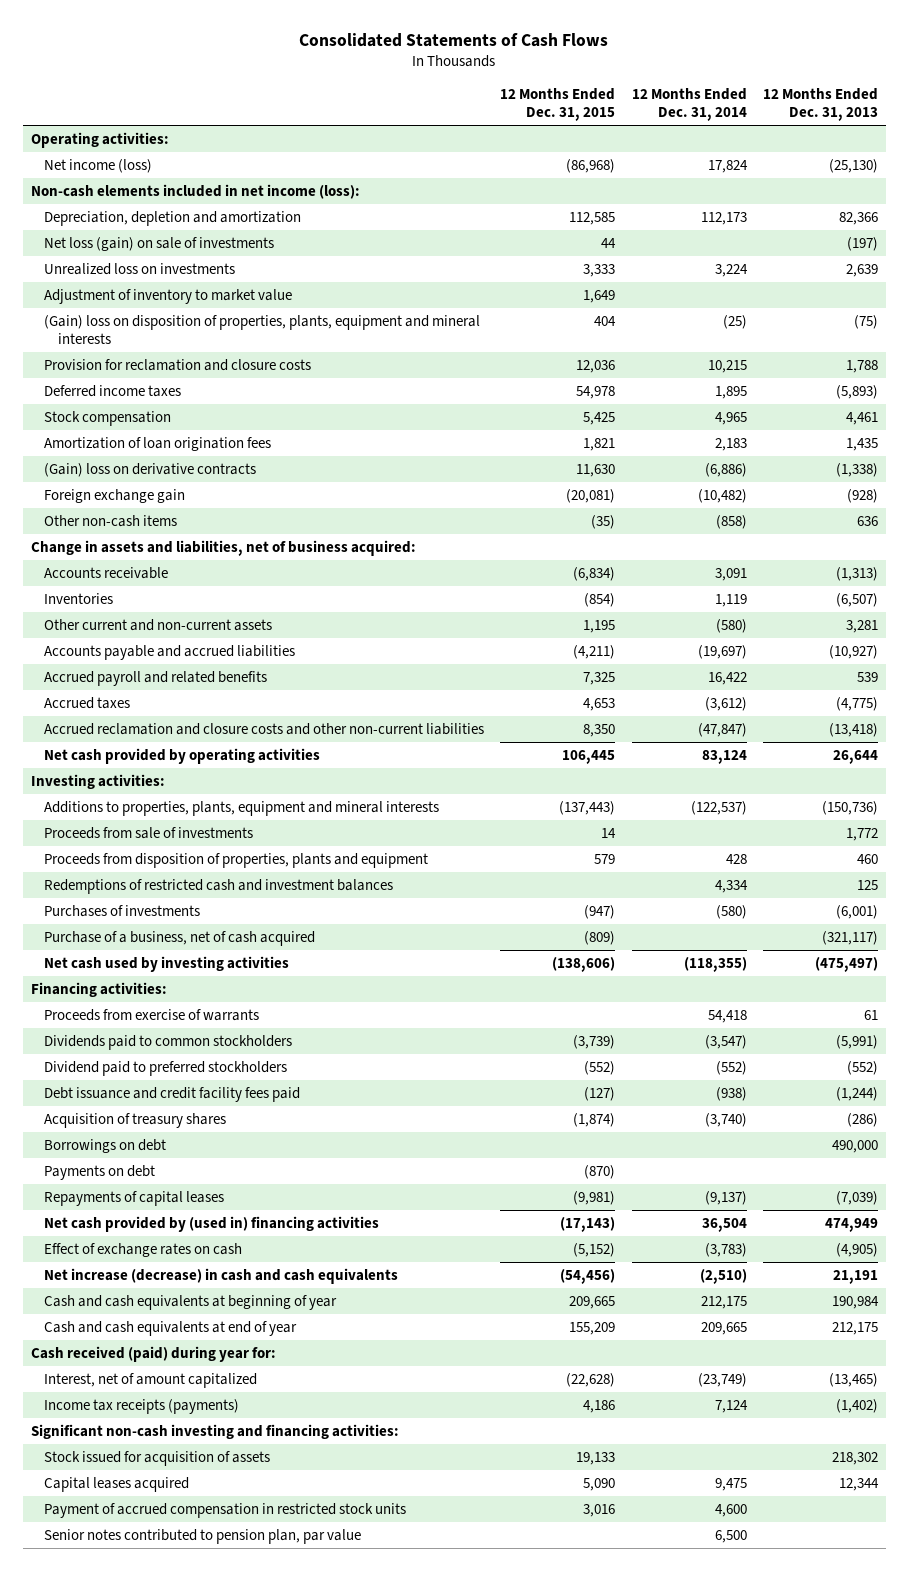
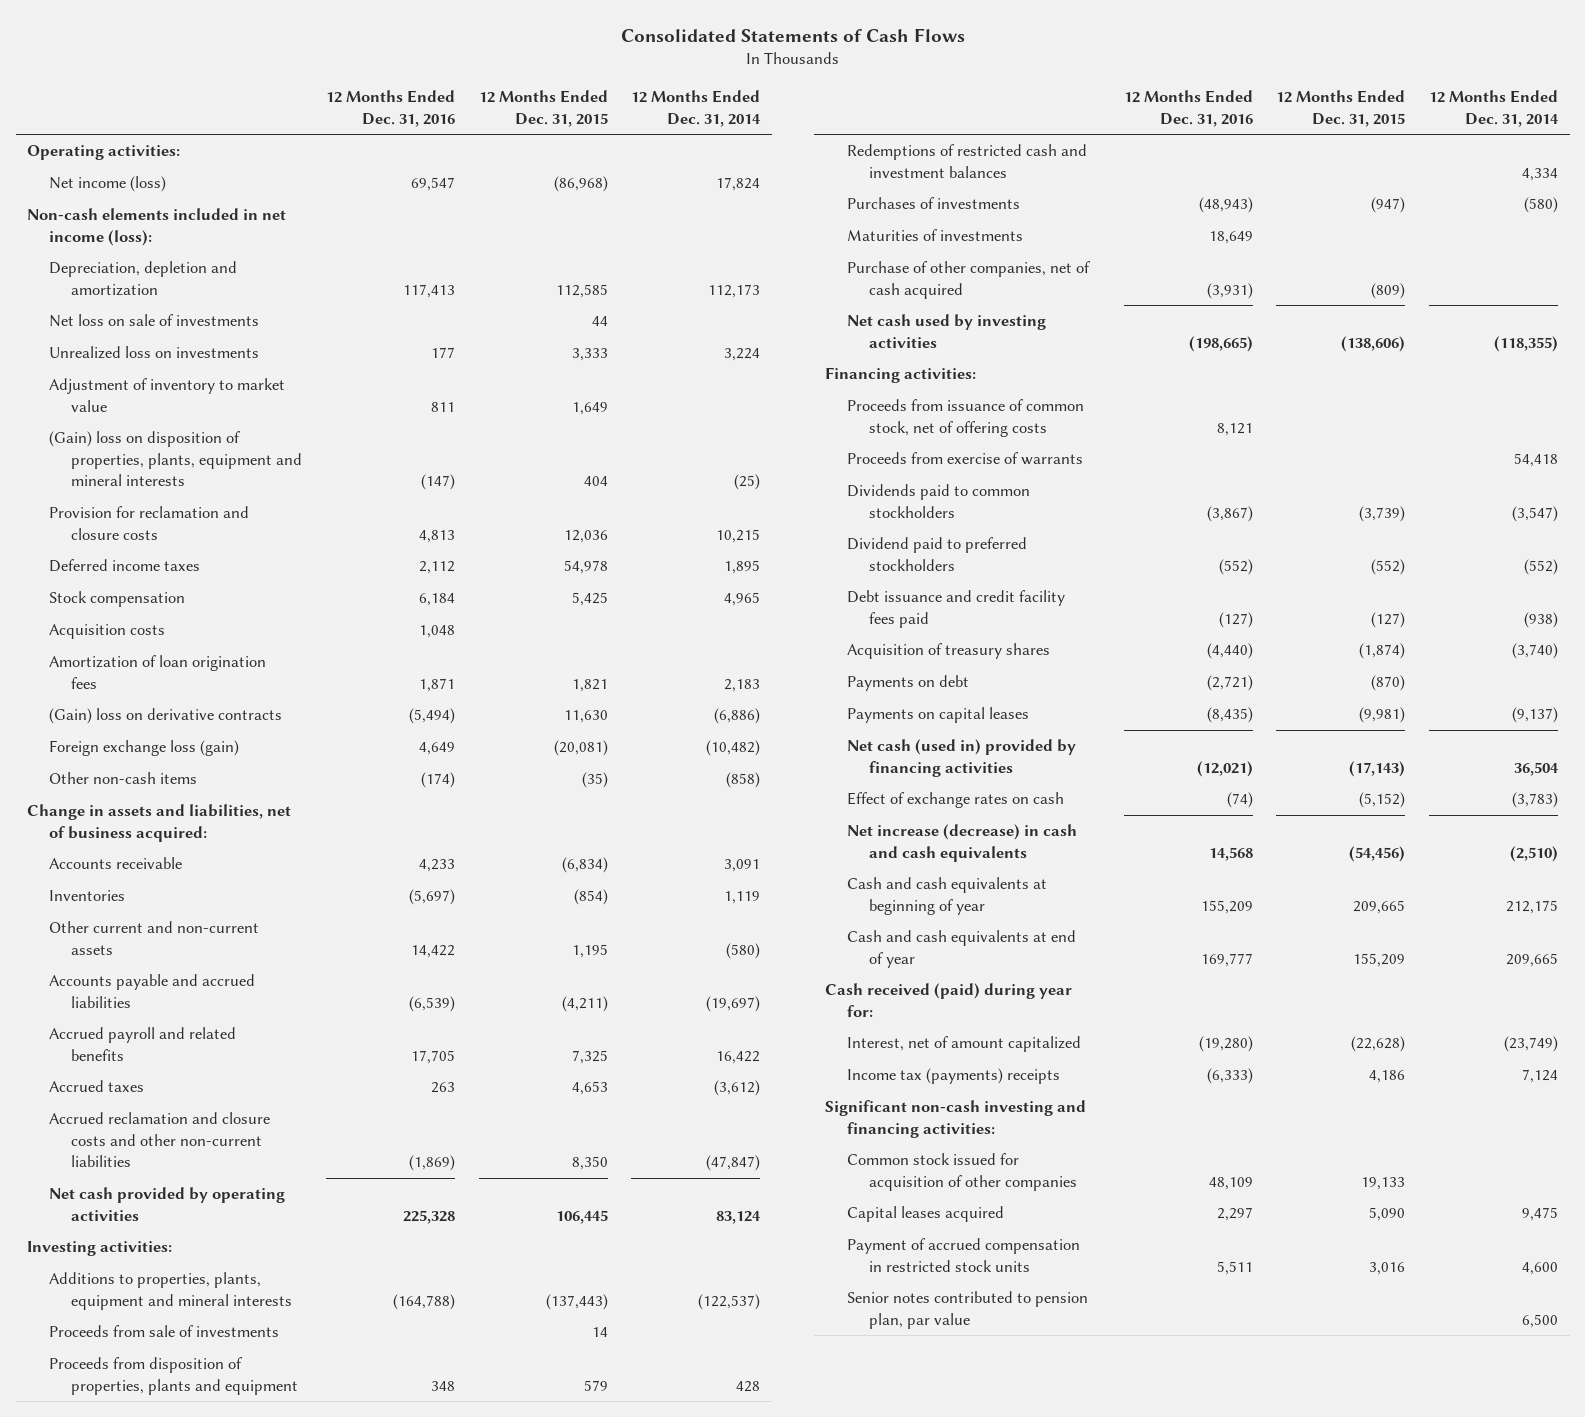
[762,88,878,122] 12 Months Ended Dec. 31, 2013 -> none
none -> [325,90,455,127] 12 Months Ended Dec. 31, 2016
[44,236,275,251] Net loss (gain) on sale of investments -> [49,314,260,328] Net loss on sale of investments
none -> [49,624,166,640] Acquisition costs
[44,488,186,503] Foreign exchange gain -> [49,740,240,757] Foreign exchange loss (gain)
none -> [847,229,1024,242] Maturities of investments
[44,930,316,946] Purchase of a business, net of cash acquired -> [847,261,1091,299] Purchase of other companies, net of cash acquired
none -> [847,399,1085,437] Proceeds from issuance of common stock, net of offering costs
[44,1138,167,1153] Borrowings on debt -> none
[44,1190,225,1206] Repayments of capital leases -> [847,707,1030,724] Payments on capital leases
[44,1215,380,1232] Net cash provided by (used in) financing activities -> [847,739,1077,777] Net cash (used in) provided by financing activities
[44,1398,240,1414] Income tax receipts (payments) -> [847,1068,1061,1085] Income tax (payments) receipts
[44,1450,271,1466] Stock issued for acquisition of assets -> [847,1153,1078,1191] Common stock issued for acquisition of other companies

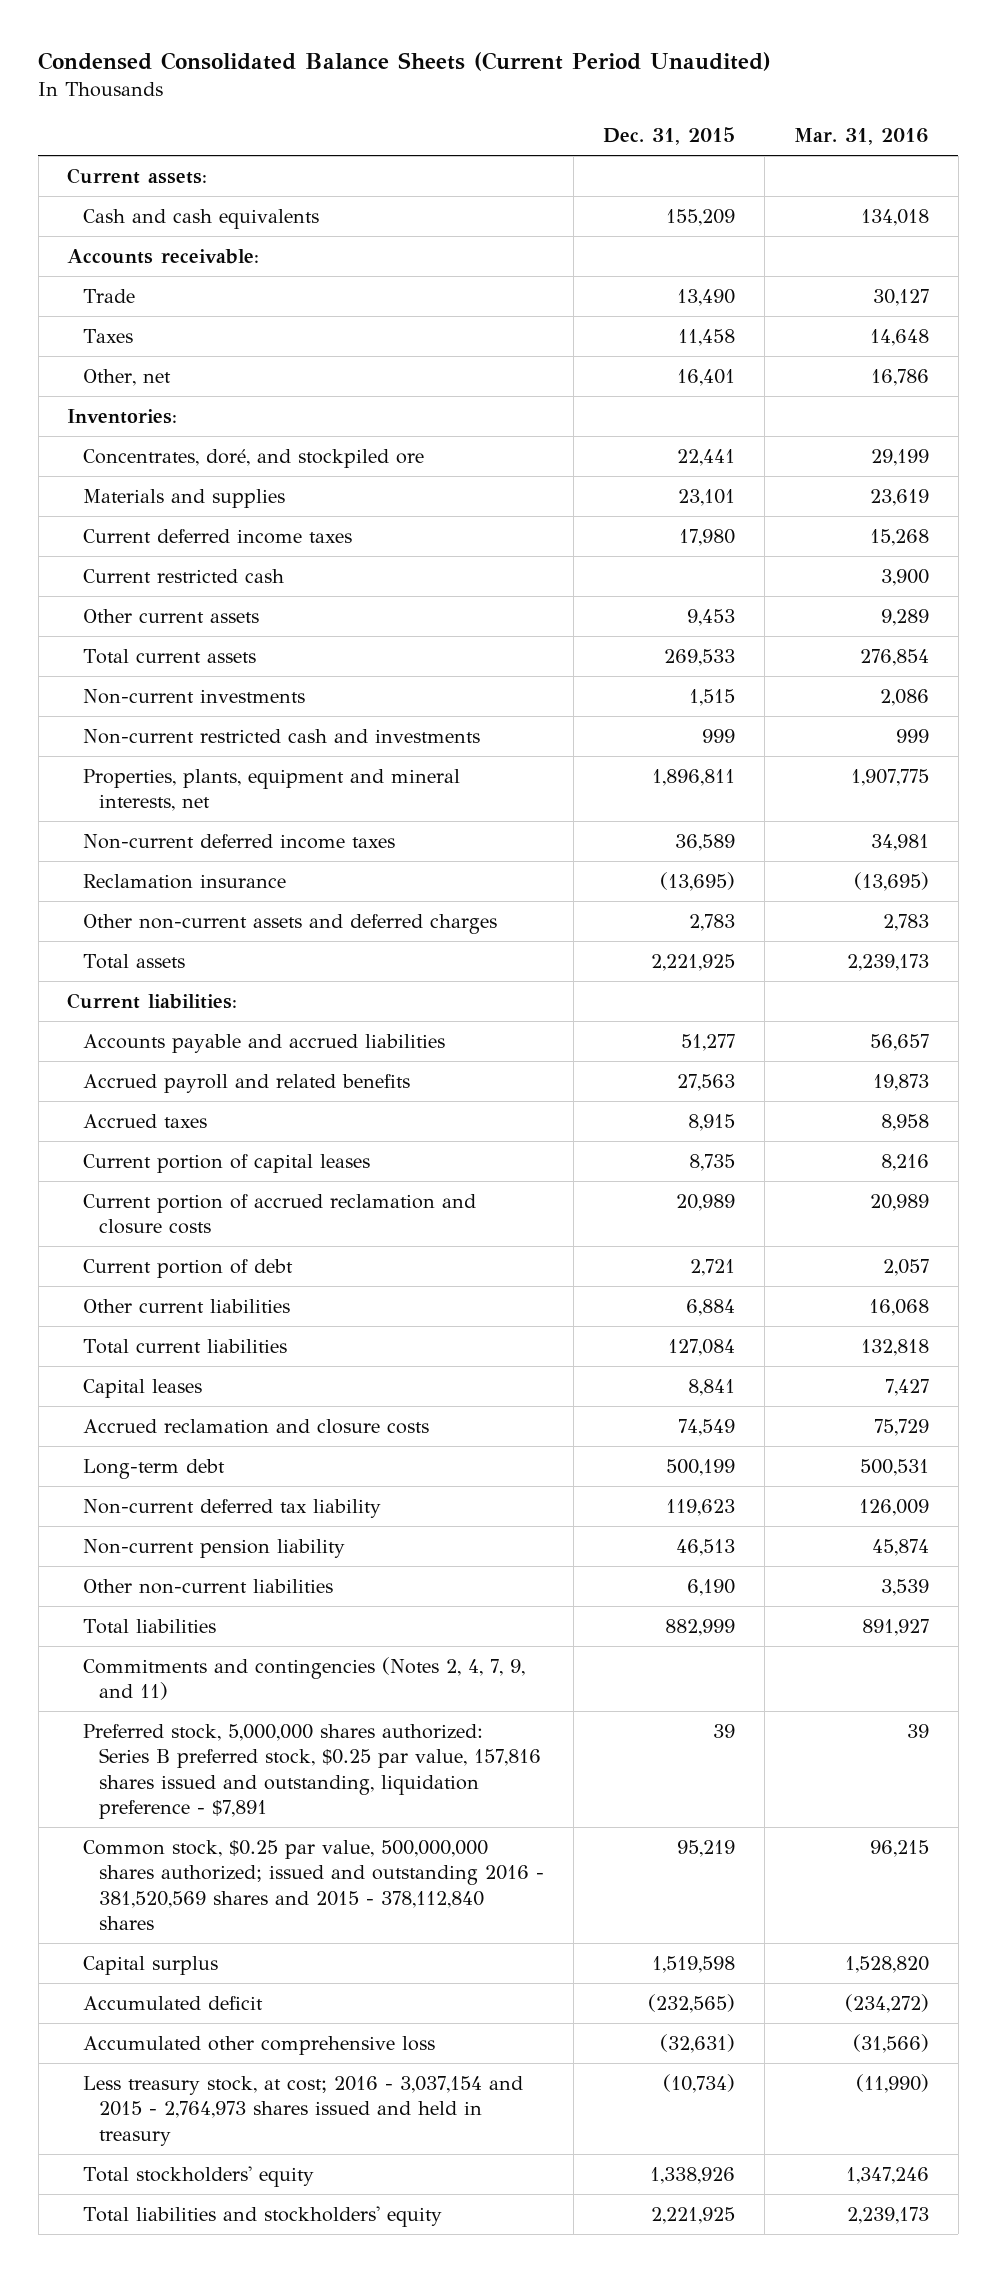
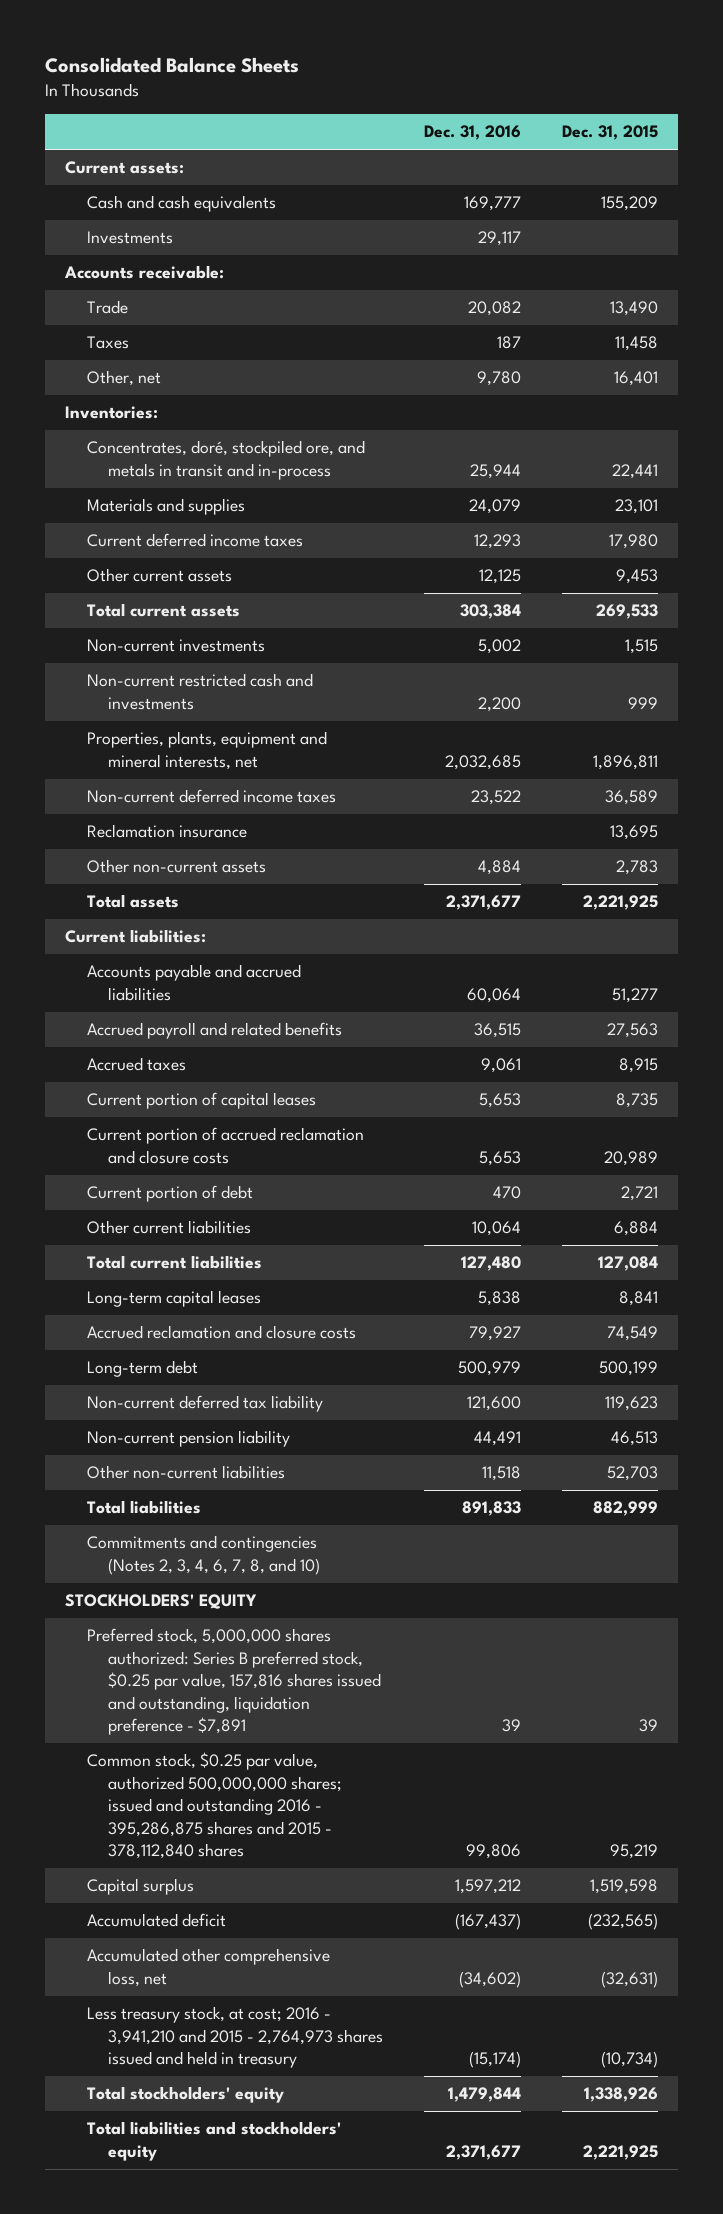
[38,51,772,71] Condensed Consolidated Balance Sheets (Current Period Unaudited) -> [44,57,299,74] Consolidated Balance Sheets
[793,128,929,146] Mar. 31, 2016 -> none
none -> [423,125,521,141] Dec. 31, 2016
none -> [86,231,173,245] Investments
[83,448,425,468] Concentrates, doré, and stockpiled ore -> [86,440,365,480] Concentrates, doré, stockpiled ore, and metals in transit and in-process
[83,568,285,583] Current restricted cash -> none
[659,871,735,891] (13,695) -> [609,825,658,841] 13,695
[83,913,498,934] Other non-current assets and deferred charges -> [86,859,266,874] Other non-current assets
[83,1378,203,1398] Capital leases -> [86,1290,261,1308] Long-term capital leases
[686,1578,735,1596] 6,190 -> [606,1466,658,1482] 52,703
[83,1656,526,1701] Commitments and contingencies (Notes 2, 4, 7, 9, and 11) -> [86,1535,320,1575] Commitments and contingencies (Notes 2, 3, 4, 6, 7, 8, and 10)
none -> [65,1594,258,1610] STOCKHOLDERS' EQUITY
[83,1839,545,1931] Common stock, $0.25 par value, 500,000,000 shares authorized; issued and outstanding 2016 - 381,520,569 shares and 2015 - 378,112,840 shares -> [86,1752,342,1860] Common stock, $0.25 par value, authorized 500,000,000 shares; issued and outstanding 2016 - 395,286,875 shares and 2015 - 378,112,840 shares
[83,2035,436,2055] Accumulated other comprehensive loss -> [86,1948,330,1987] Accumulated other comprehensive loss, net
[83,2075,524,2146] Less treasury stock, at cost; 2016 - 3,037,154 and 2015 - 2,764,973 shares issued and held in treasury -> [86,2006,383,2069] Less treasury stock, at cost; 2016 - 3,941,210 and 2015 - 2,764,973 shares issued and held in treasury

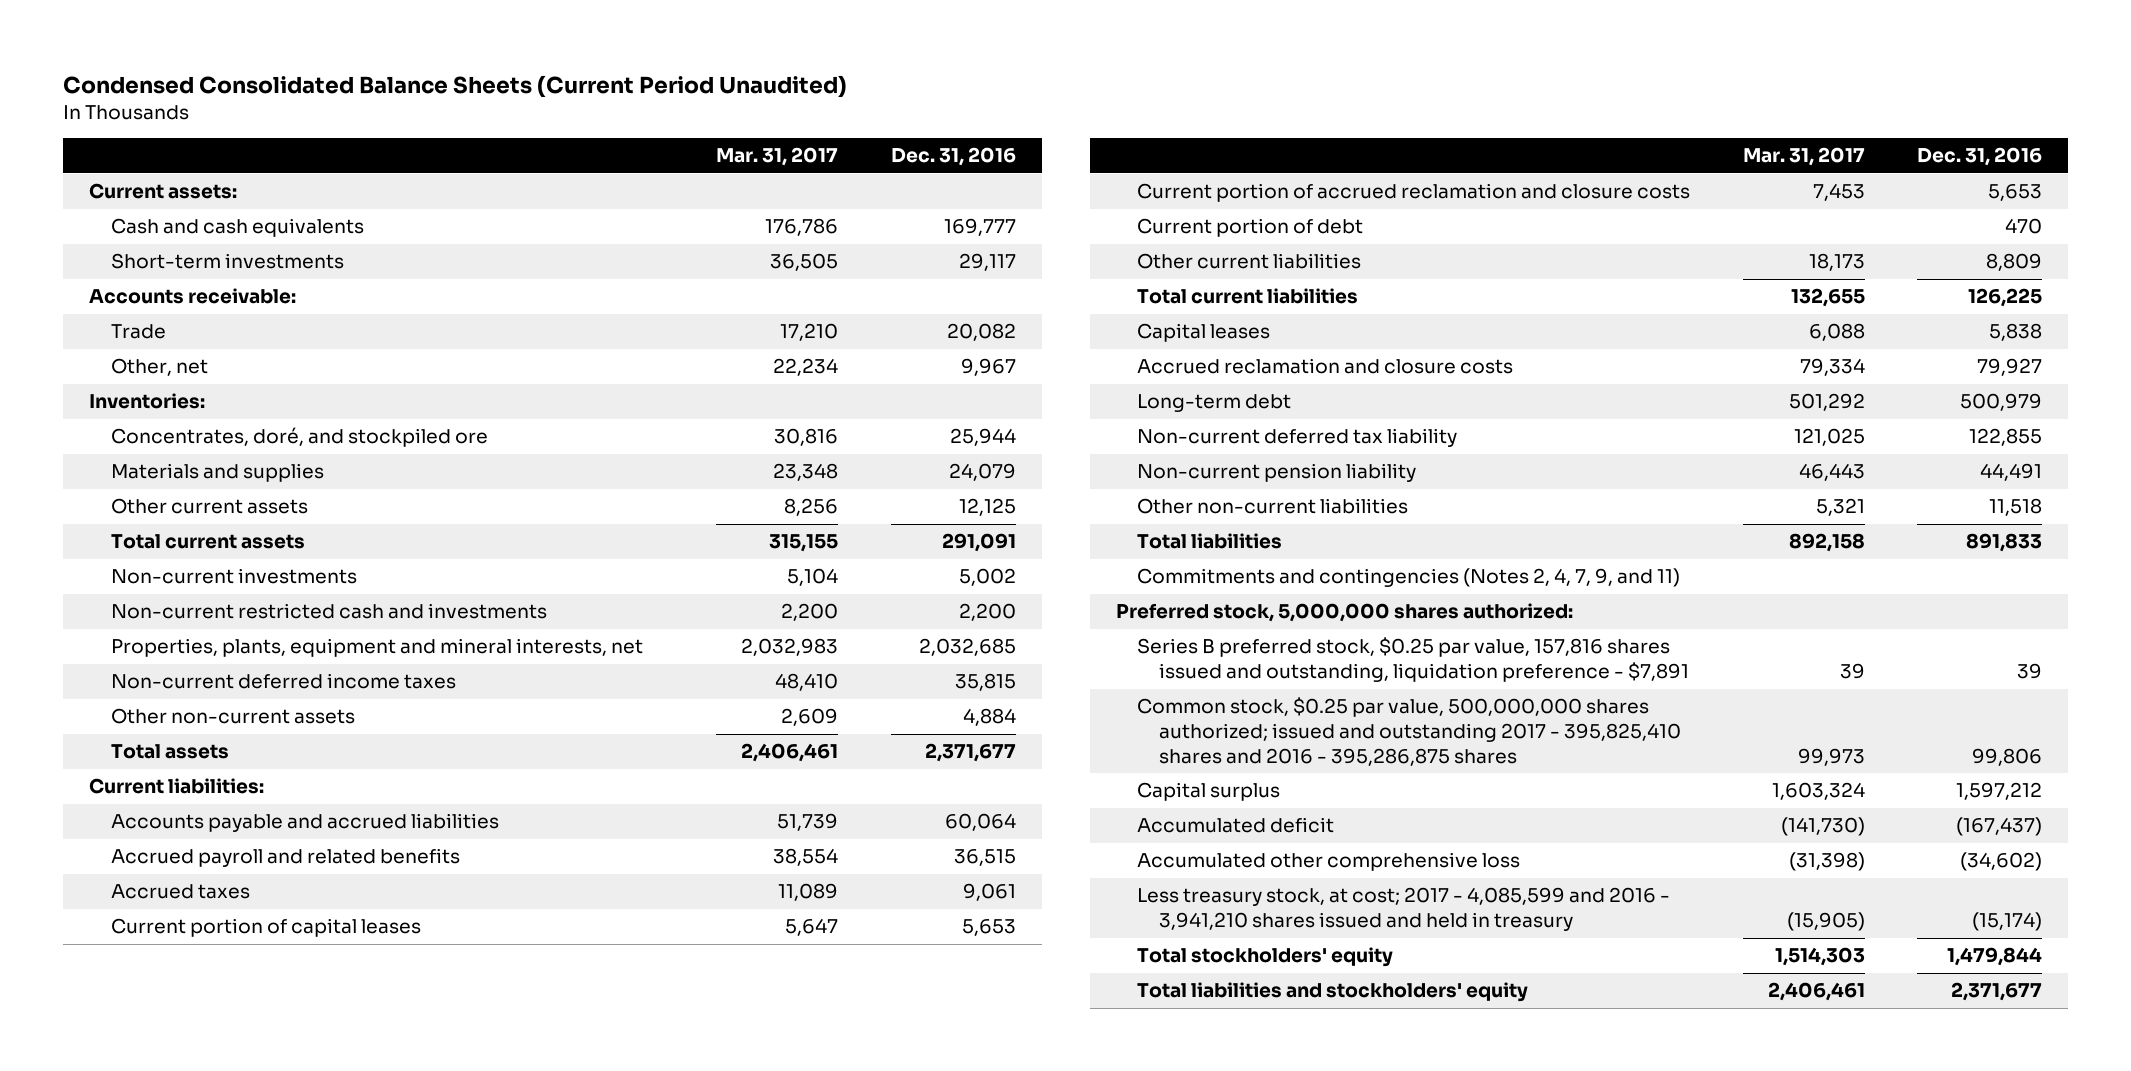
[44,57,299,74] Consolidated Balance Sheets -> [63,74,848,98] Condensed Consolidated Balance Sheets (Current Period Unaudited)
[561,125,658,141] Dec. 31, 2015 -> none
none -> [716,147,839,167] Mar. 31, 2017
[86,231,173,245] Investments -> [110,253,344,270] Short-term investments
[86,336,129,350] Taxes -> none
[476,371,521,387] 9,780 -> [960,358,1016,377] 9,967
[86,440,365,480] Concentrates, doré, stockpiled ore, and metals in transit and in-process -> [110,427,488,448] Concentrates, doré, and stockpiled ore
[86,533,303,548] Current deferred income taxes -> none
[459,604,521,620] 303,384 -> [941,533,1016,553] 291,091
[86,824,247,839] Reclamation insurance -> none
[470,790,521,806] 23,522 -> [954,673,1016,692] 35,815
[471,1221,521,1237] 10,064 -> [1986,253,2043,272] 8,809
[460,1256,521,1272] 127,480 -> [1968,288,2043,308] 126,225
[86,1290,261,1308] Long-term capital leases -> [1137,323,1271,343] Capital leases
[466,1396,521,1412] 121,600 -> [1969,428,2043,447] 122,855
[86,1535,320,1575] Commitments and contingencies (Notes 2, 3, 4, 6, 7, 8, and 10) -> [1137,568,1681,588] Commitments and contingencies (Notes 2, 4, 7, 9, and 11)
[65,1594,258,1610] STOCKHOLDERS' EQUITY -> [1115,603,1573,623] Preferred stock, 5,000,000 shares authorized:
[86,1628,381,1736] Preferred stock, 5,000,000 shares authorized: Series B preferred stock, $0.25 par value, 157,816 shares issued and outstanding, liquidation preference - $7,891 -> [1137,637,1689,683] Series B preferred stock, $0.25 par value, 157,816 shares issued and outstanding, liquidation preference - $7,891
[86,1752,342,1860] Common stock, $0.25 par value, authorized 500,000,000 shares; issued and outstanding 2016 - 395,286,875 shares and 2015 - 378,112,840 shares -> [1137,697,1681,766] Common stock, $0.25 par value, 500,000,000 shares authorized; issued and outstanding 2017 - 395,825,410 shares and 2016 - 395,286,875 shares
[86,1948,330,1987] Accumulated other comprehensive loss, net -> [1137,852,1521,872] Accumulated other comprehensive loss
[86,2006,383,2069] Less treasury stock, at cost; 2016 - 3,941,210 and 2015 - 2,764,973 shares issued and held in treasury -> [1137,887,1671,932] Less treasury stock, at cost; 2017 - 4,085,599 and 2016 - 3,941,210 shares issued and held in treasury

